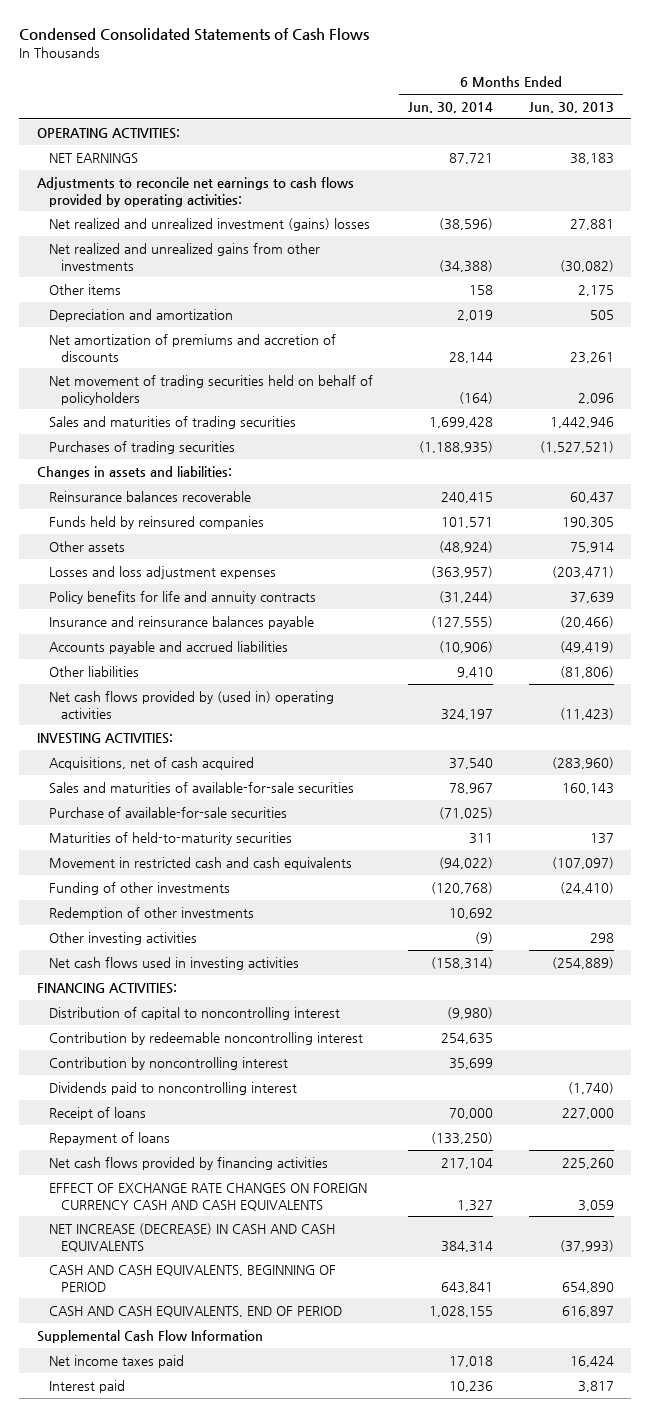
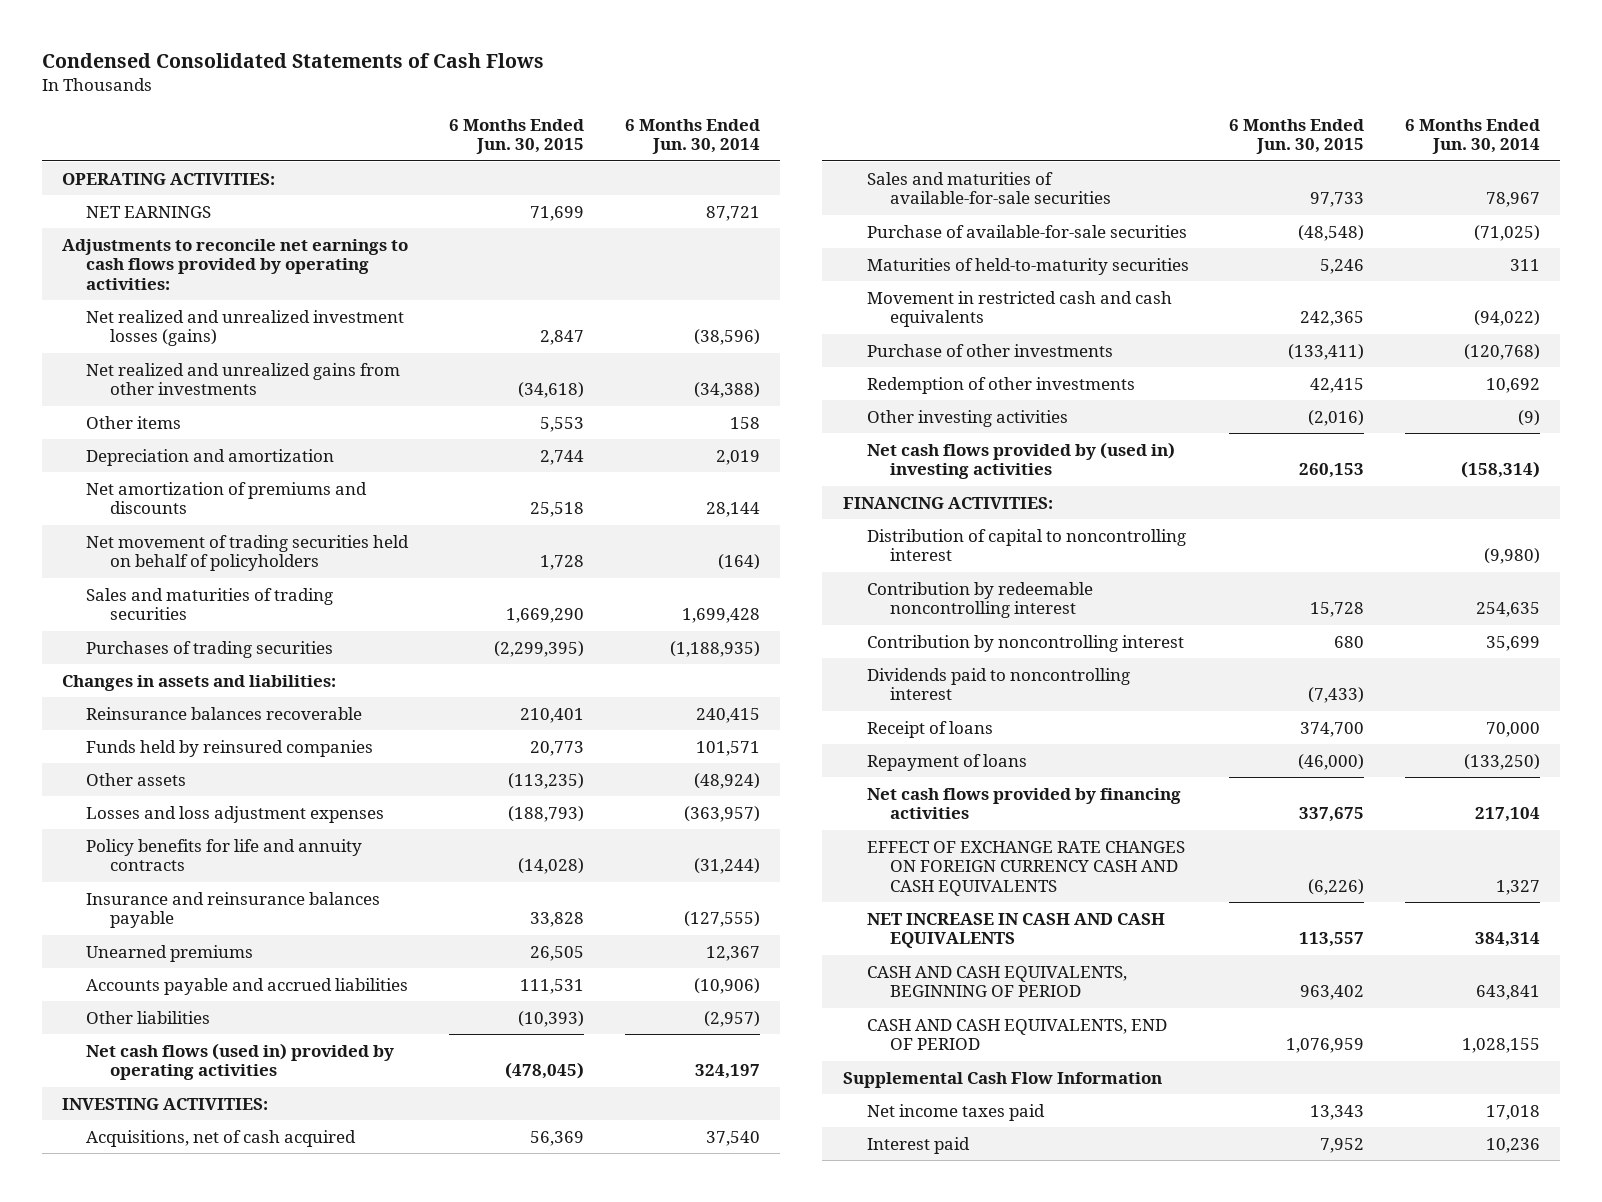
[528,102,614,114] Jun. 30, 2013 -> none
none -> [449,118,585,155] 6 Months Ended Jun. 30, 2015
[48,217,370,231] Net realized and unrealized investment (gains) losses -> [86,309,405,347] Net realized and unrealized investment losses (gains)
[48,333,336,362] Net amortization of premiums and accretion of discounts -> [86,481,368,515] Net amortization of premiums and discounts
none -> [86,944,254,962] Unearned premiums
[457,666,494,678] 9,410 -> [703,1010,760,1027] (2,957)
[48,690,334,719] Net cash flows provided by (used in) operating activities -> [86,1042,395,1081] Net cash flows (used in) provided by operating activities
[48,881,230,895] Funding of other investments -> [866,343,1113,357] Purchase of other investments
[48,956,299,970] Net cash flows used in investing activities -> [866,441,1175,480] Net cash flows provided by (used in) investing activities
[48,1222,335,1252] NET INCREASE (DECREASE) IN CASH AND CASH EQUIVALENTS -> [866,912,1165,949] NET INCREASE IN CASH AND CASH EQUIVALENTS

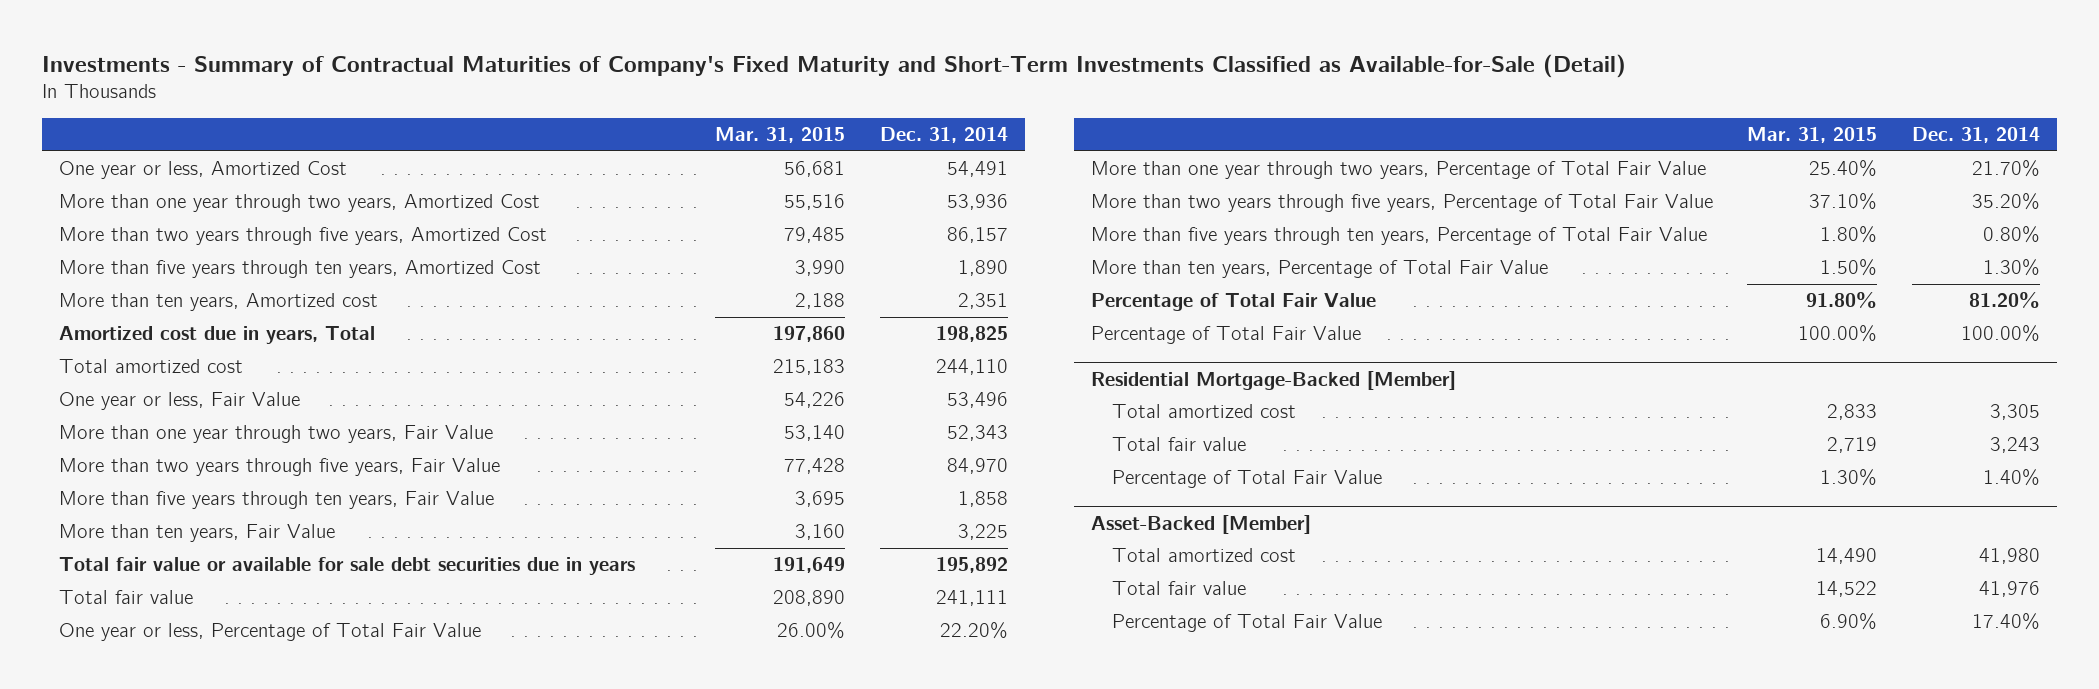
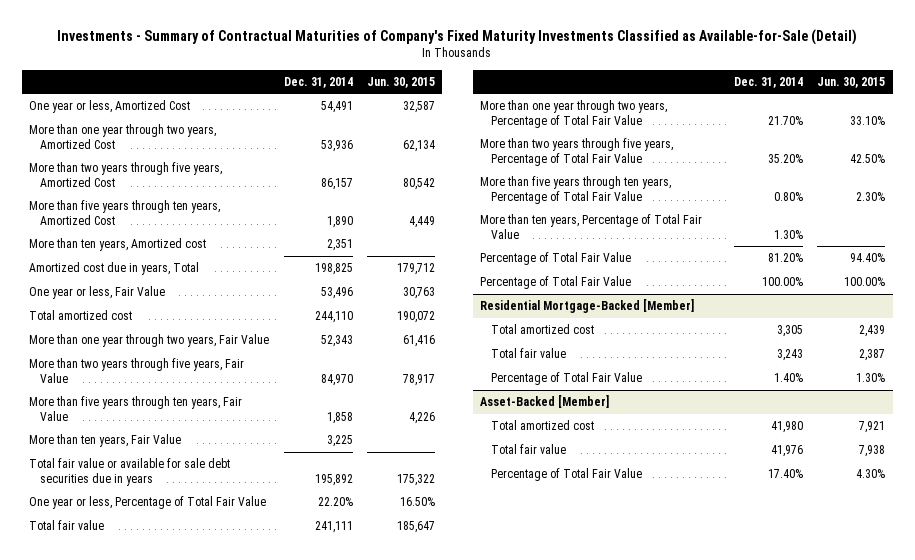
[41,53,1626,78] Investments - Summary of Contractual Maturities of Company's Fixed Maturity and Short-Term Investments Classified as Available-for-Sale (Detail) -> [57,29,858,46] Investments - Summary of Contractual Maturities of Company's Fixed Maturity Investments Classified as Available-for-Sale (Detail)
[715,126,846,143] Mar. 31, 2015 -> none
none -> [367,76,436,88] Jun. 30, 2015
[58,359,243,374] Total amortized cost -> [29,310,133,321] Total amortized cost
[58,590,193,605] Total fair value -> [29,520,105,531] Total fair value

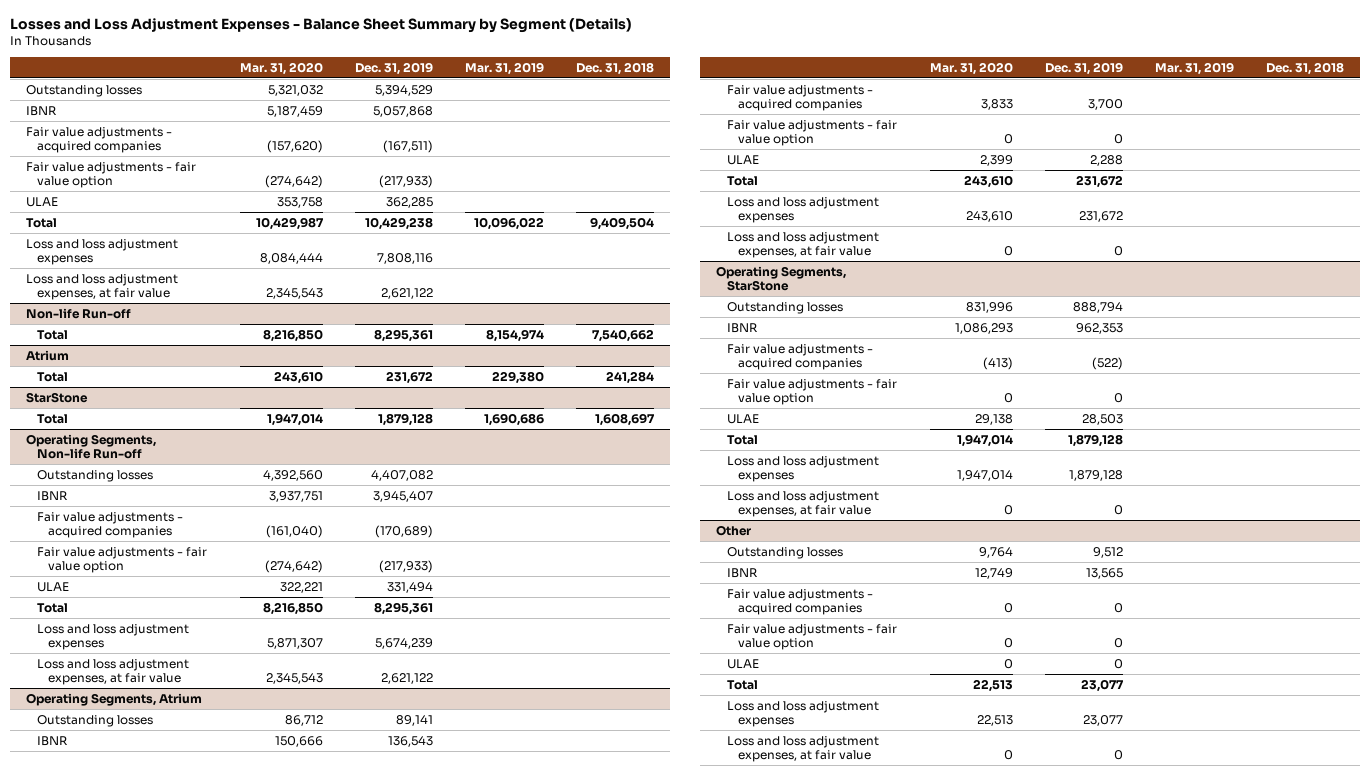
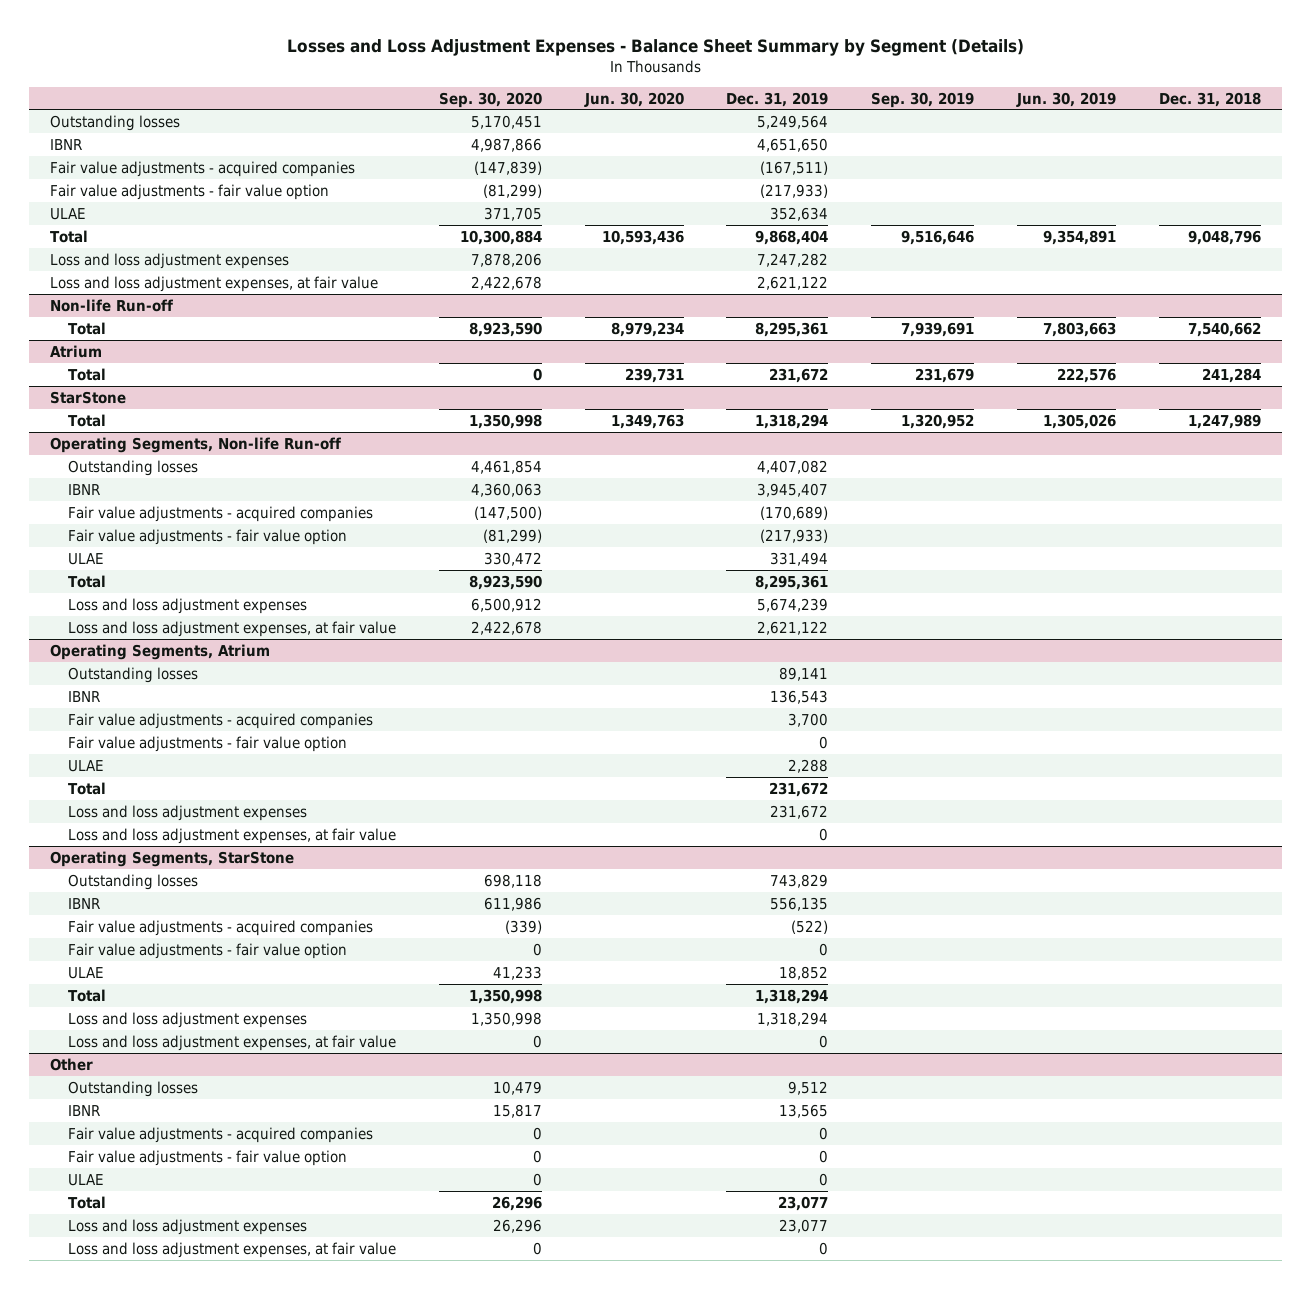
[239,61,323,75] Mar. 31, 2020 -> none
[464,61,544,75] Mar. 31, 2019 -> none
none -> [438,91,542,108] Sep. 30, 2020
none -> [583,91,684,107] Jun. 30, 2020
none -> [871,91,975,108] Sep. 30, 2019
none -> [1016,91,1117,107] Jun. 30, 2019
[374,84,433,96] 5,394,529 -> [757,114,829,129] 5,249,564
[372,105,433,117] 5,057,868 -> [757,137,829,152] 4,651,650
[385,196,433,208] 362,285 -> [770,206,829,221] 352,634
[364,216,433,230] 10,429,238 -> [755,229,829,245] 9,868,404
[590,216,655,230] 9,409,504 -> [1187,229,1261,245] 9,048,796
[376,253,433,265] 7,808,116 -> [757,252,829,267] 7,247,282
[377,412,433,426] 1,879,128 -> [755,413,829,429] 1,318,294
[595,412,656,426] 1,608,697 -> [1187,413,1261,429] 1,247,989
[1072,301,1123,313] 888,794 -> [770,873,829,888] 743,829
[1075,322,1123,334] 962,353 -> [770,896,829,911] 556,135
[1081,413,1123,425] 28,503 -> [779,965,829,980] 18,852
[1067,433,1123,447] 1,879,128 -> [755,988,829,1004] 1,318,294
[1068,470,1123,482] 1,879,128 -> [757,1011,829,1026] 1,318,294

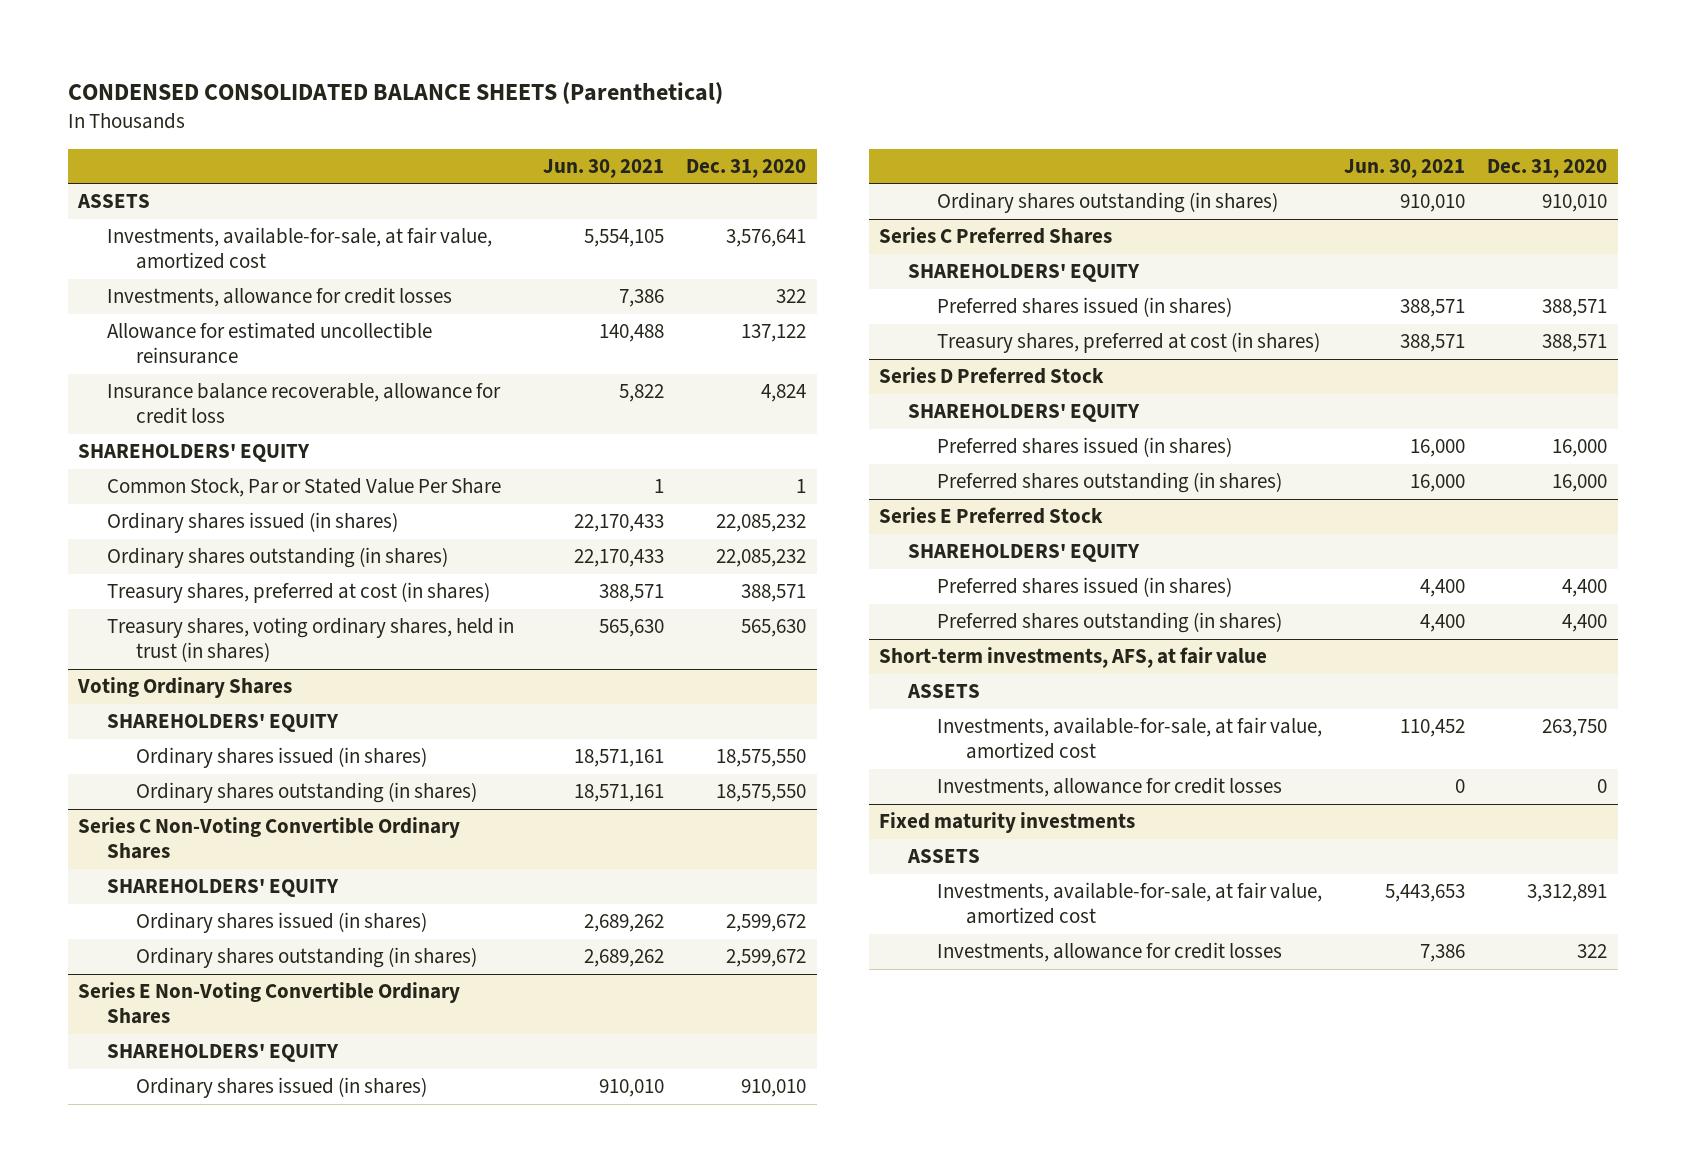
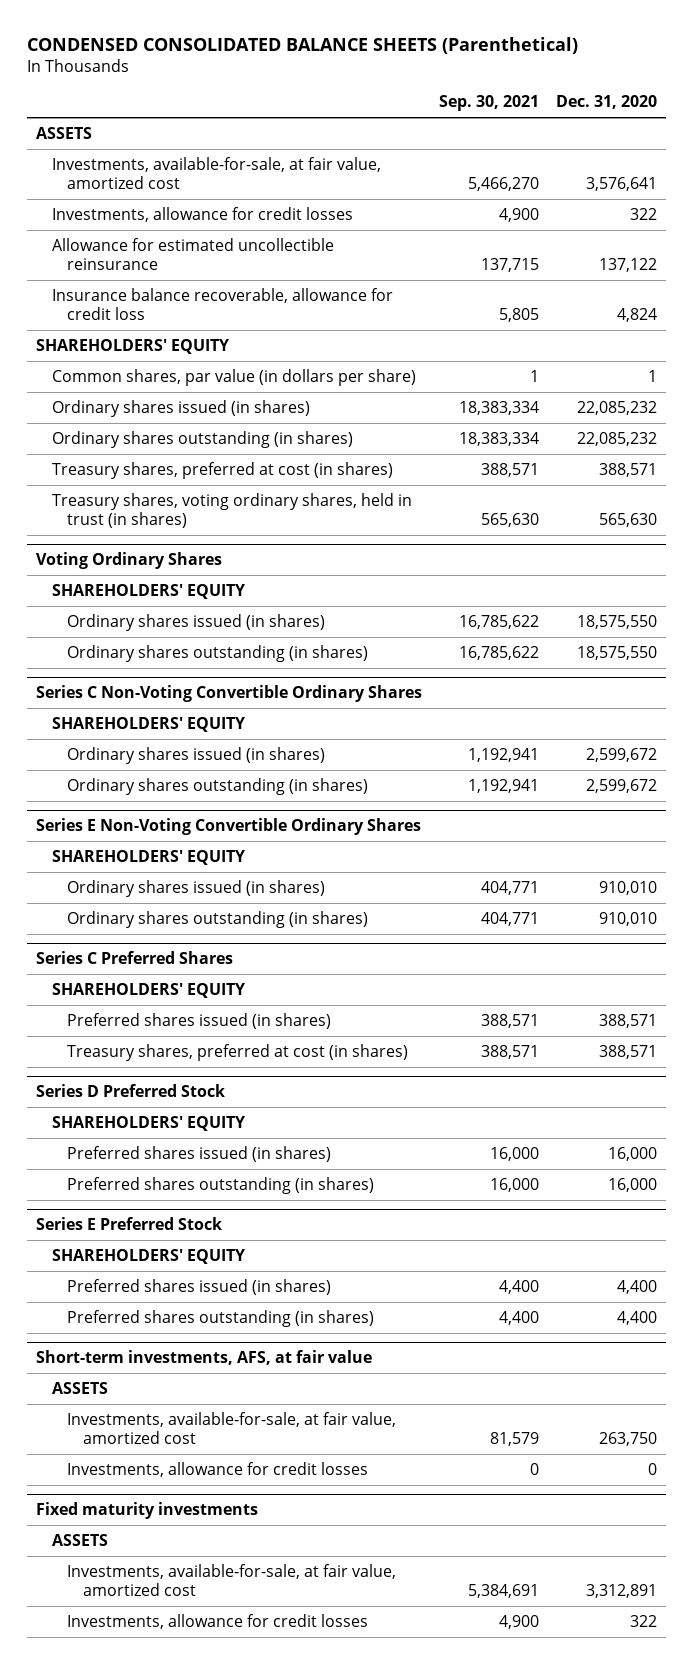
[543,158,665,178] Jun. 30, 2021 -> none
none -> [439,95,540,112] Sep. 30, 2021
[107,478,502,498] Common Stock, Par or Stated Value Per Share -> [51,368,416,386] Common shares, par value (in dollars per share)

